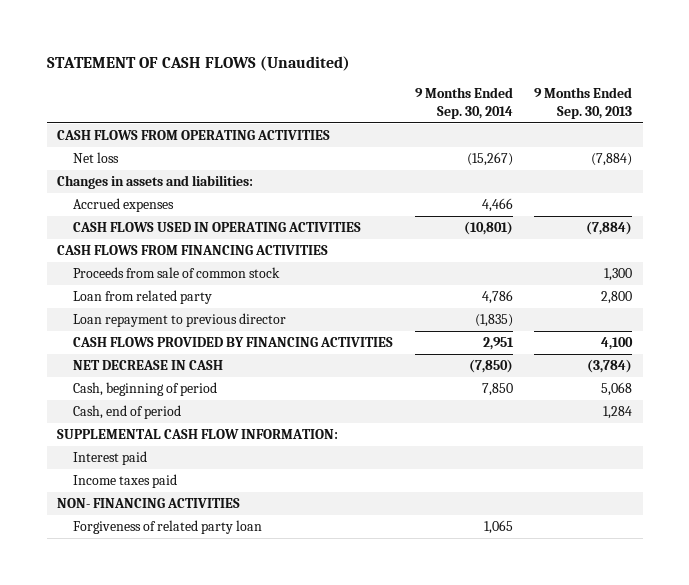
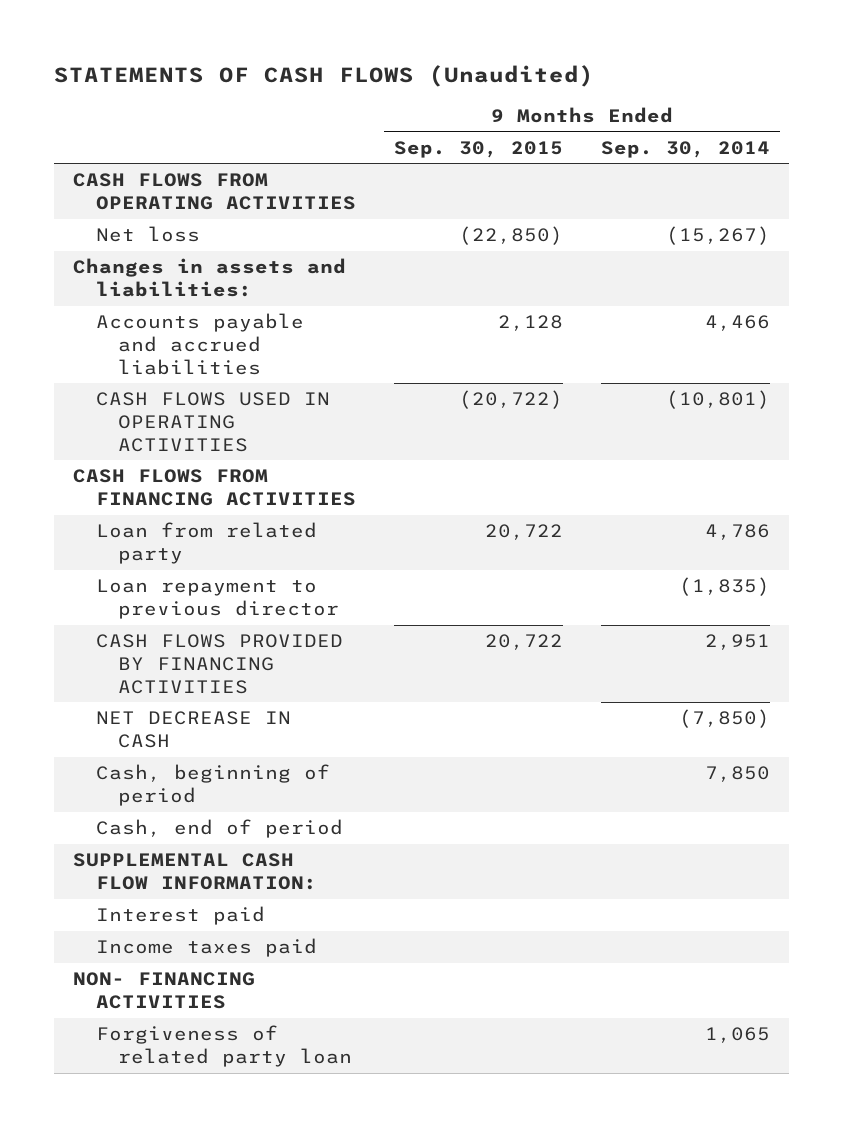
[46,56,350,72] STATEMENT OF CASH FLOWS (Unaudited) -> [54,64,595,87] STATEMENTS OF CASH FLOWS (Unaudited)
[533,87,632,119] 9 Months Ended Sep. 30, 2013 -> none
none -> [393,140,563,158] Sep. 30, 2015
[73,198,175,213] Accrued expenses -> [95,313,304,375] Accounts payable and accrued liabilities
[73,267,281,279] Proceeds from sale of common stock -> none

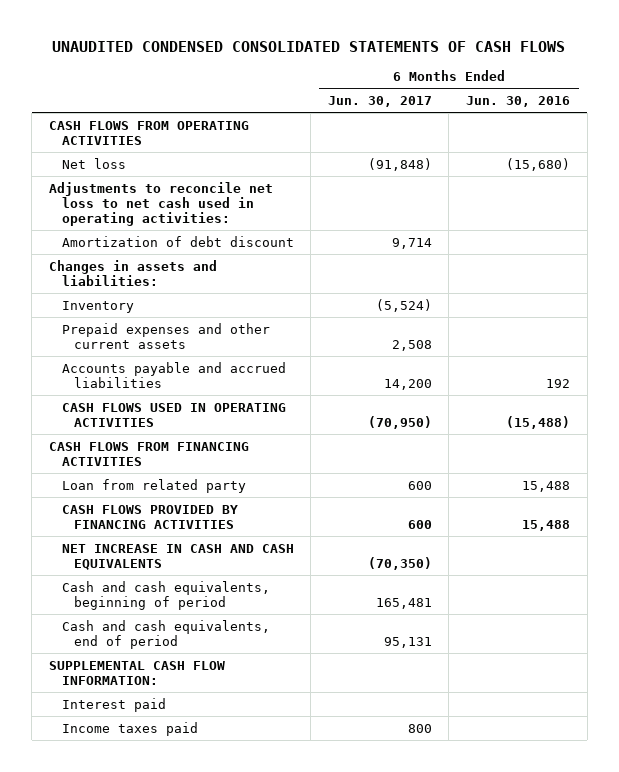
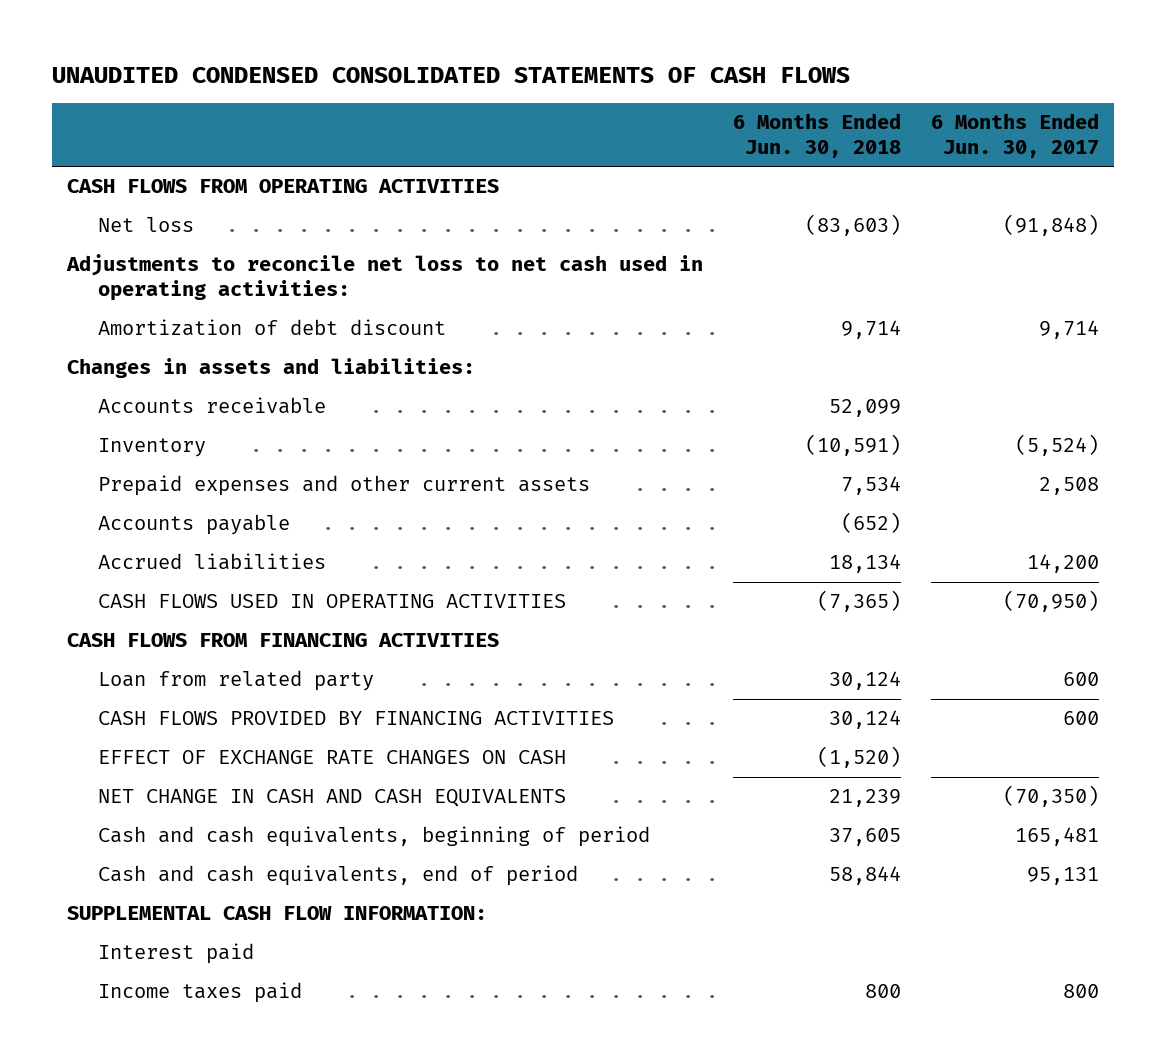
[466,96,571,108] Jun. 30, 2016 -> none
none -> [732,112,901,158] 6 Months Ended Jun. 30, 2018
none -> [97,397,326,415] Accounts receivable
none -> [97,514,290,536] Accounts payable
[61,361,286,388] Accounts payable and accrued liabilities -> [97,553,326,571] Accrued liabilities
none -> [97,750,566,765] EFFECT OF EXCHANGE RATE CHANGES ON CASH
[61,543,294,570] NET INCREASE IN CASH AND CASH EQUIVALENTS -> [97,789,566,808] NET CHANGE IN CASH AND CASH EQUIVALENTS

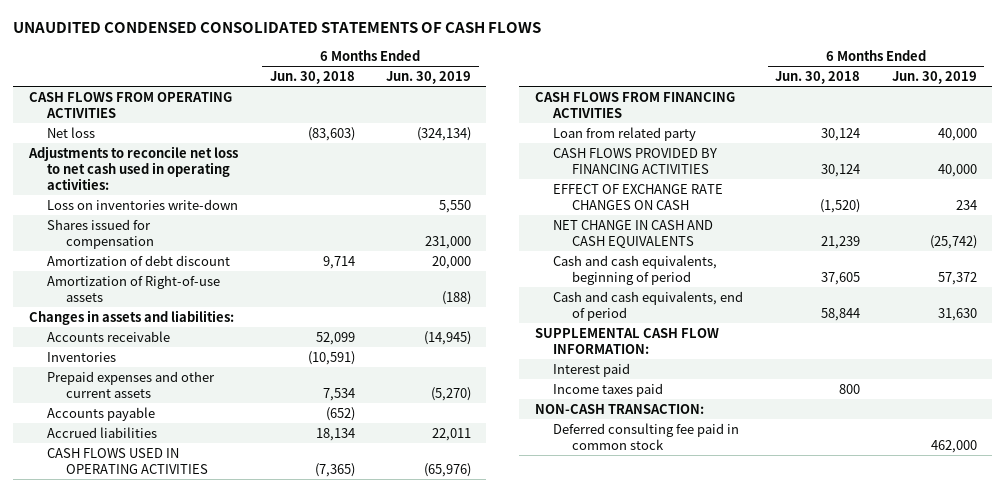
[930,112,1099,158] 6 Months Ended Jun. 30, 2017 -> none
none -> [385,71,471,85] Jun. 30, 2019
none -> [47,198,239,210] Loss on inventories write-down
none -> [47,218,154,250] Shares issued for compensation
none -> [47,274,221,303] Amortization of Right-of-use assets
[97,438,206,458] Inventory -> [47,351,117,362] Inventories
none -> [534,403,704,414] NON-CASH TRANSACTION:
none -> [553,422,740,451] Deferred consulting fee paid in common stock

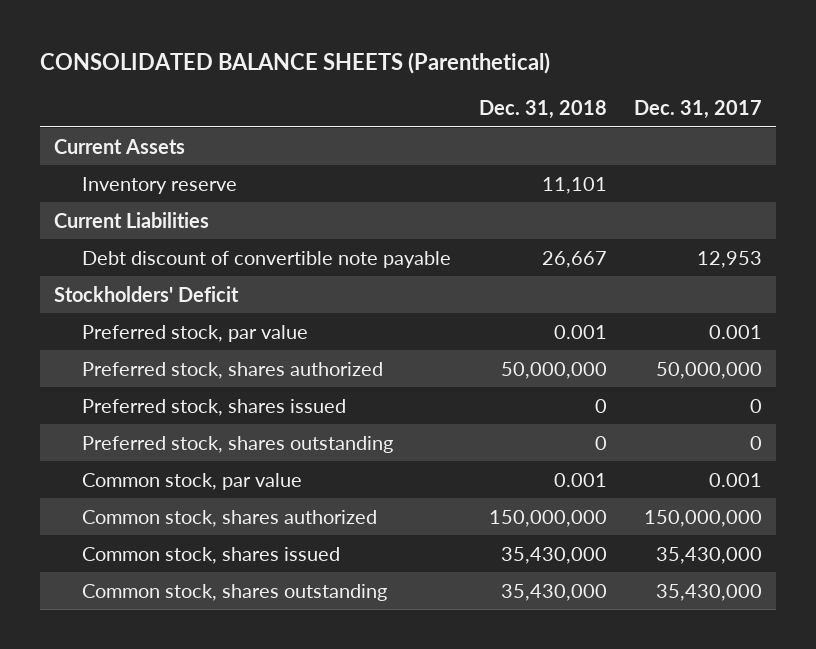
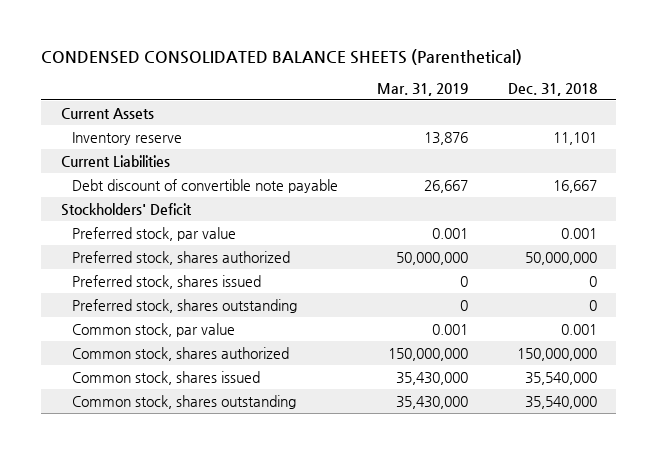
[40,52,551,75] CONSOLIDATED BALANCE SHEETS (Parenthetical) -> [40,49,522,66] CONDENSED CONSOLIDATED BALANCE SHEETS (Parenthetical)
[634,99,763,119] Dec. 31, 2017 -> none
none -> [377,82,469,96] Mar. 31, 2019
[541,250,607,268] 26,667 -> [552,179,597,193] 16,667
[500,546,607,564] 35,430,000 -> [524,371,597,385] 35,540,000
[500,583,607,601] 35,430,000 -> [524,395,597,409] 35,540,000

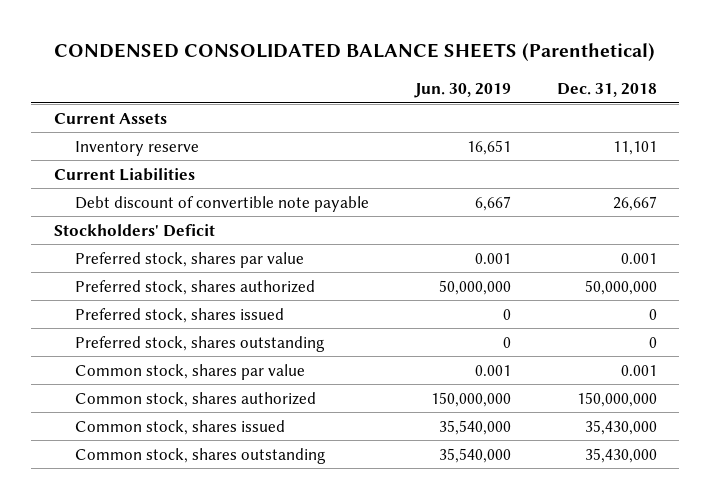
[377,82,469,96] Mar. 31, 2019 -> none
none -> [414,83,512,99] Jun. 30, 2019
[552,179,597,193] 16,667 -> [612,195,657,211] 26,667
[71,226,236,241] Preferred stock, par value -> [75,251,305,268] Preferred stock, shares par value
[71,322,235,337] Common stock, par value -> [75,363,306,380] Common stock, shares par value
[524,371,597,385] 35,540,000 -> [584,419,657,435] 35,430,000
[524,395,597,409] 35,540,000 -> [584,447,657,463] 35,430,000

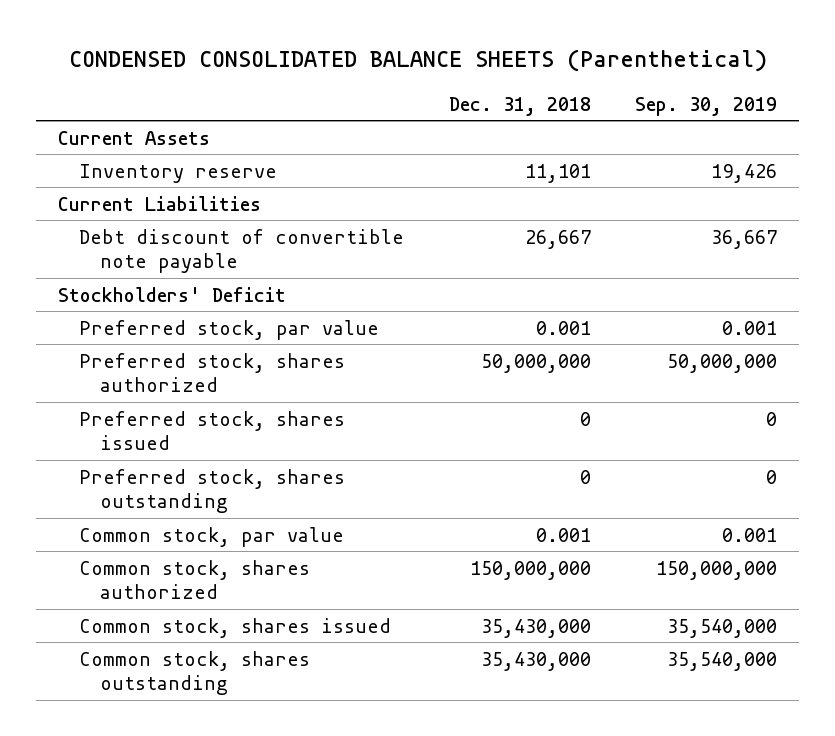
[414,83,512,99] Jun. 30, 2019 -> none
none -> [634,96,777,116] Sep. 30, 2019
[75,251,305,268] Preferred stock, shares par value -> [79,319,380,340] Preferred stock, par value
[75,363,306,380] Common stock, shares par value -> [79,526,345,547] Common stock, par value

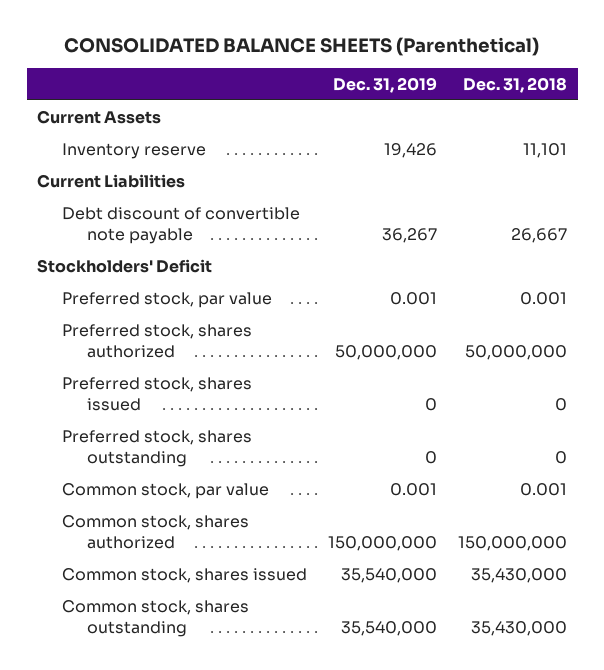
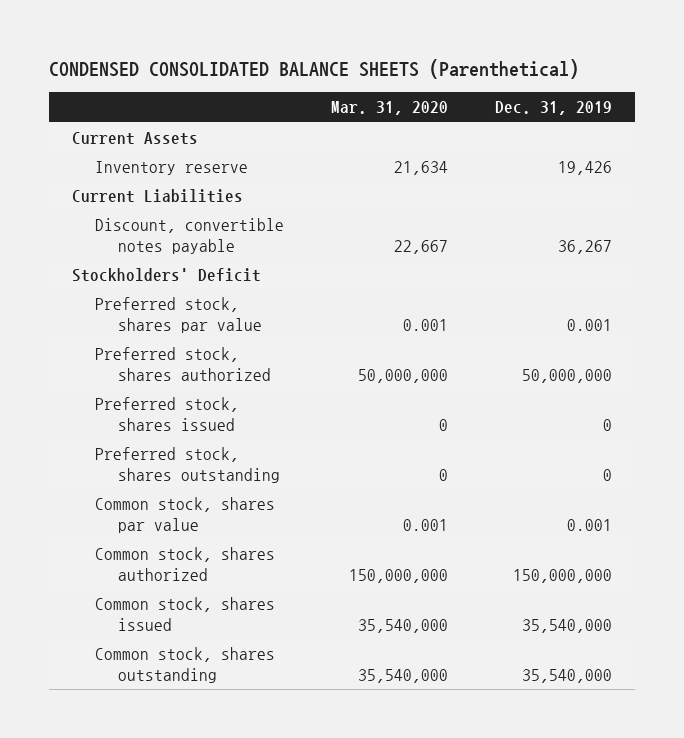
[64,36,540,56] CONSOLIDATED BALANCE SHEETS (Parenthetical) -> [48,59,579,80] CONDENSED CONSOLIDATED BALANCE SHEETS (Parenthetical)
[463,76,568,93] Dec. 31, 2018 -> none
none -> [330,101,448,116] Mar. 31, 2020
[62,206,301,244] Debt discount of convertible note payable -> [95,218,285,254] Discount, convertible notes payable
[62,291,273,308] Preferred stock, par value -> [95,297,263,333] Preferred stock, shares par value
[62,482,270,499] Common stock, par value -> [95,497,276,533] Common stock, shares par value

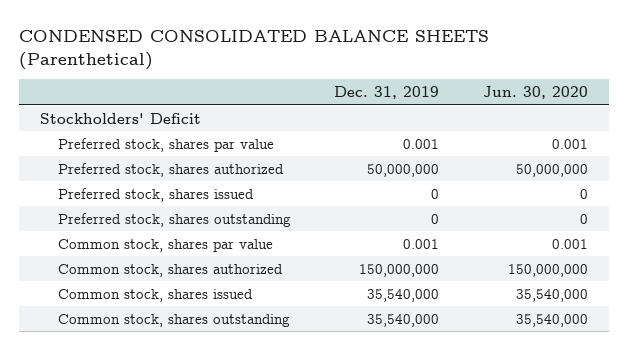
[330,101,448,116] Mar. 31, 2020 -> none
none -> [482,86,588,100] Jun. 30, 2020
[72,132,199,146] Current Assets -> none
[95,161,249,176] Inventory reserve -> none
[72,189,244,204] Current Liabilities -> none
[95,218,285,254] Discount, convertible notes payable -> none

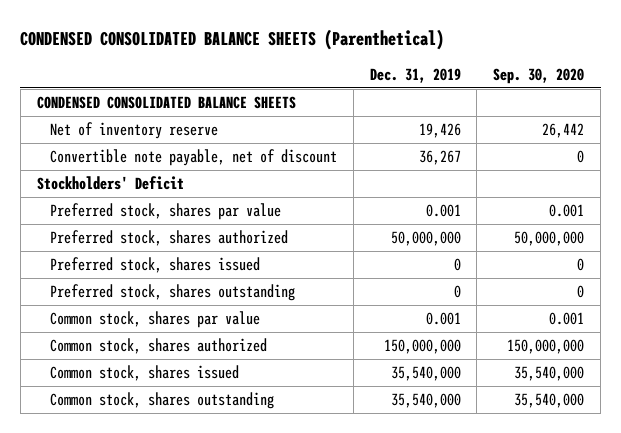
[482,86,588,100] Jun. 30, 2020 -> none
none -> [493,67,585,84] Sep. 30, 2020
none -> [36,95,296,109] CONDENSED CONSOLIDATED BALANCE SHEETS
none -> [49,121,218,139] Net of inventory reserve
none -> [49,148,337,166] Convertible note payable, net of discount

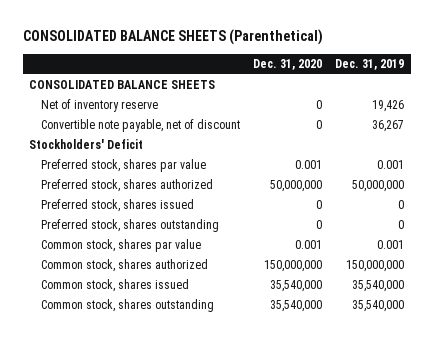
[20,29,445,51] CONDENSED CONSOLIDATED BALANCE SHEETS (Parenthetical) -> [22,29,323,46] CONSOLIDATED BALANCE SHEETS (Parenthetical)
[493,67,585,84] Sep. 30, 2020 -> none
none -> [253,58,323,70] Dec. 31, 2020
[36,95,296,109] CONDENSED CONSOLIDATED BALANCE SHEETS -> [29,80,216,90] CONSOLIDATED BALANCE SHEETS

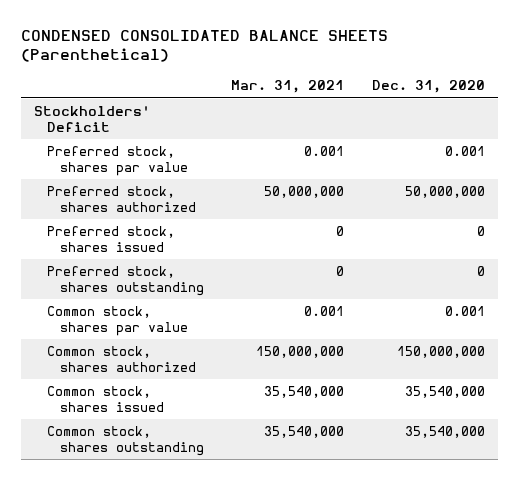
[22,29,323,46] CONSOLIDATED BALANCE SHEETS (Parenthetical) -> [20,29,388,63] CONDENSED CONSOLIDATED BALANCE SHEETS (Parenthetical)
[335,58,405,70] Dec. 31, 2019 -> none
none -> [231,80,345,94] Mar. 31, 2021
[29,80,216,90] CONSOLIDATED BALANCE SHEETS -> none
[41,99,159,113] Net of inventory reserve -> none
[41,119,241,133] Convertible note payable, net of discount -> none

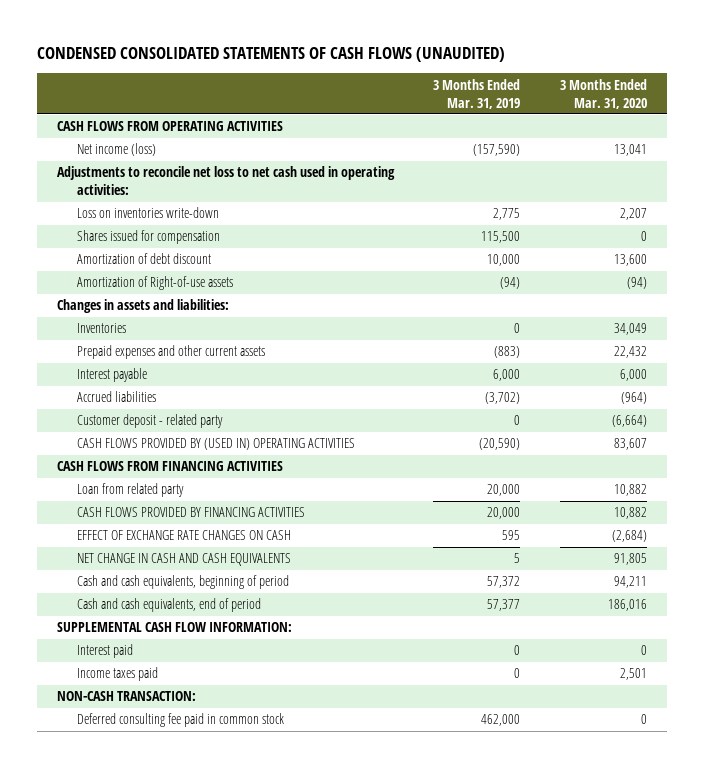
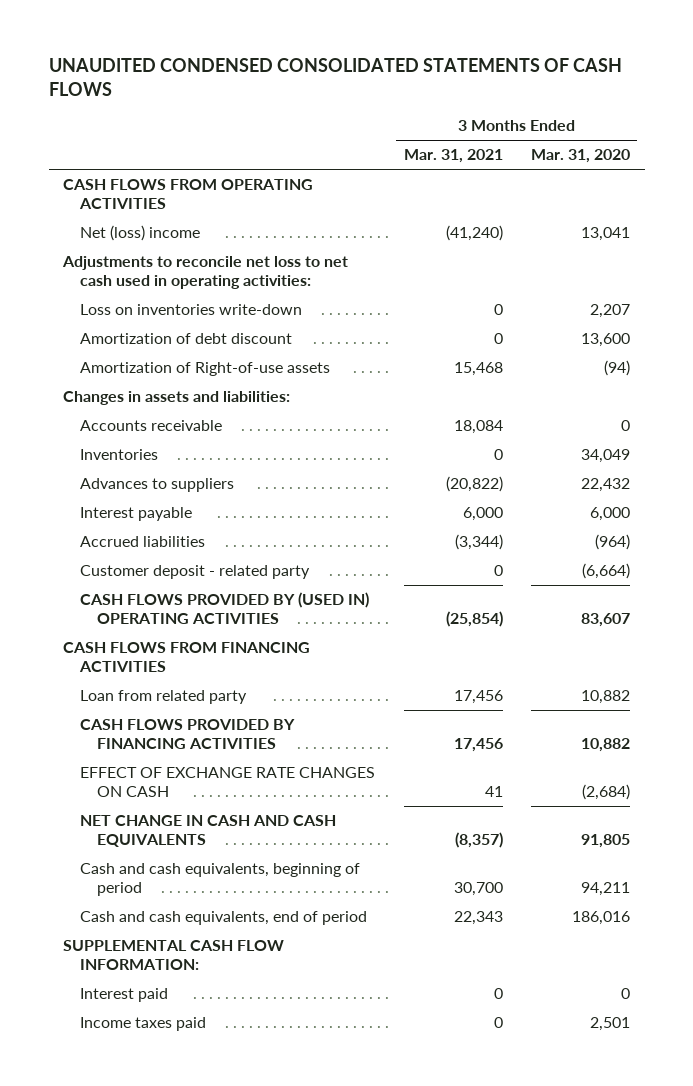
[36,46,505,62] CONDENSED CONSOLIDATED STATEMENTS OF CASH FLOWS (UNAUDITED) -> [48,58,622,97] UNAUDITED CONDENSED CONSOLIDATED STATEMENTS OF CASH FLOWS
[433,78,521,109] 3 Months Ended Mar. 31, 2019 -> none
none -> [403,149,503,164] Mar. 31, 2021
[76,143,156,157] Net income (loss) -> [79,224,200,241] Net (loss) income
[76,230,220,245] Shares issued for compensation -> none
none -> [79,419,222,431] Accounts receivable
[76,345,265,360] Prepaid expenses and other current assets -> [79,477,234,492] Advances to suppliers
[56,691,196,702] NON-CASH TRANSACTION: -> none
[76,713,284,728] Deferred consulting fee paid in common stock -> none

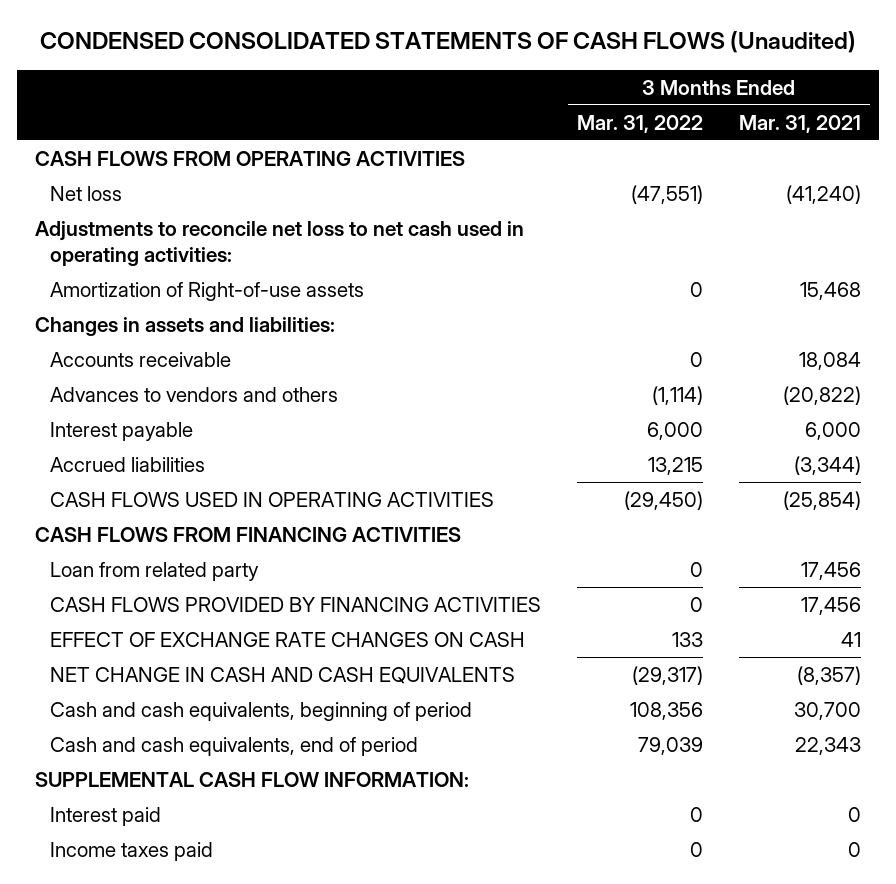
[48,58,622,97] UNAUDITED CONDENSED CONSOLIDATED STATEMENTS OF CASH FLOWS -> [40,31,857,54] CONDENSED CONSOLIDATED STATEMENTS OF CASH FLOWS (Unaudited)
[531,149,631,164] Mar. 31, 2020 -> none
none -> [576,114,703,133] Mar. 31, 2022
[79,224,200,241] Net (loss) income -> [49,186,122,202] Net loss
[79,303,302,315] Loss on inventories write-down -> none
[79,332,292,344] Amortization of debt discount -> none
[79,448,158,460] Inventories -> none
[79,477,234,492] Advances to suppliers -> [49,387,338,403] Advances to vendors and others
[79,564,310,579] Customer deposit - related party -> none
[79,591,369,625] CASH FLOWS PROVIDED BY (USED IN) OPERATING ACTIVITIES -> [49,492,494,508] CASH FLOWS USED IN OPERATING ACTIVITIES

